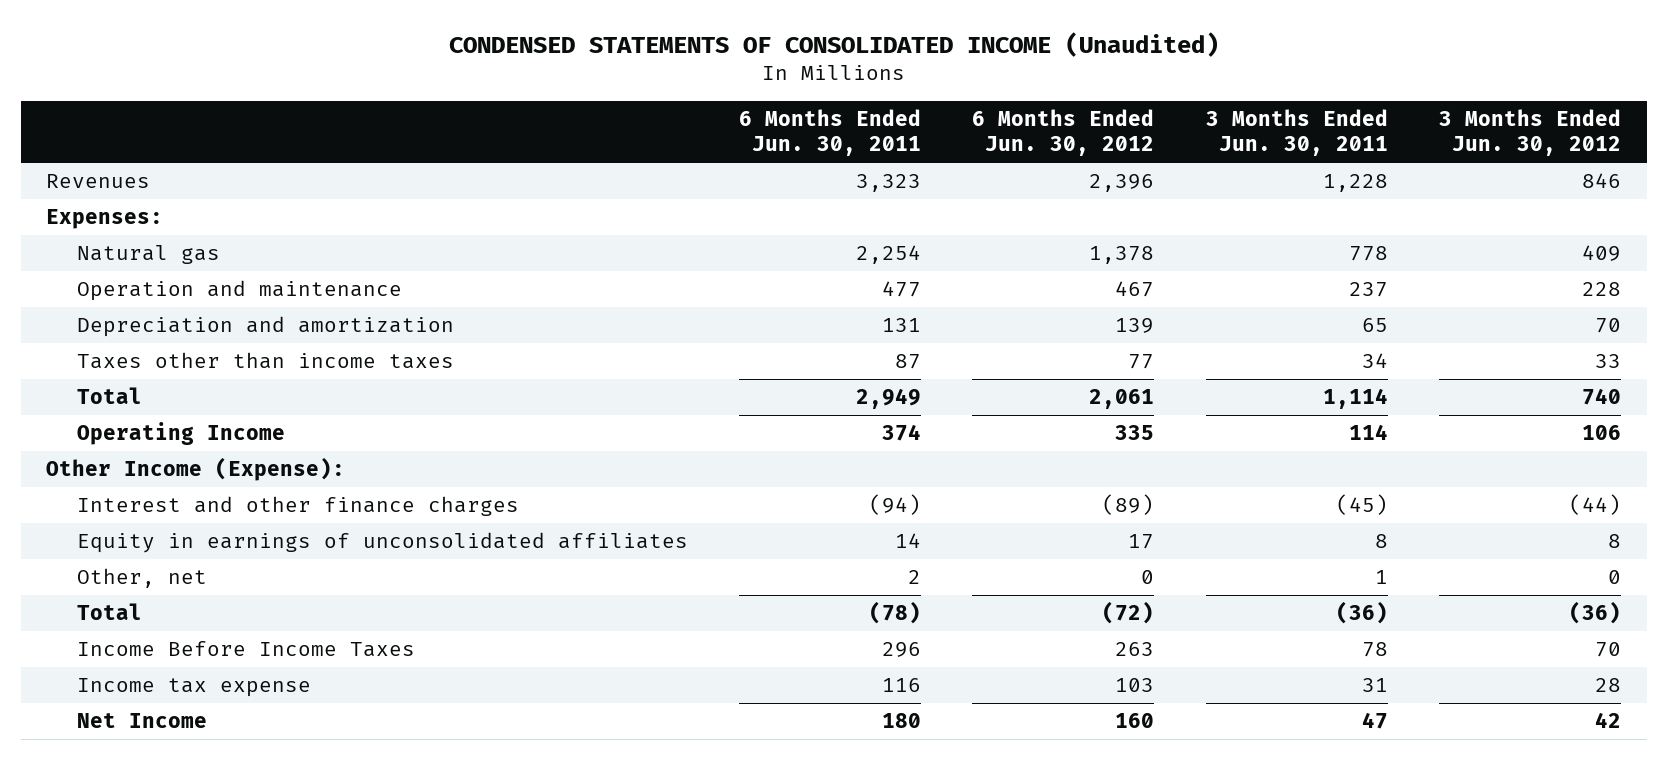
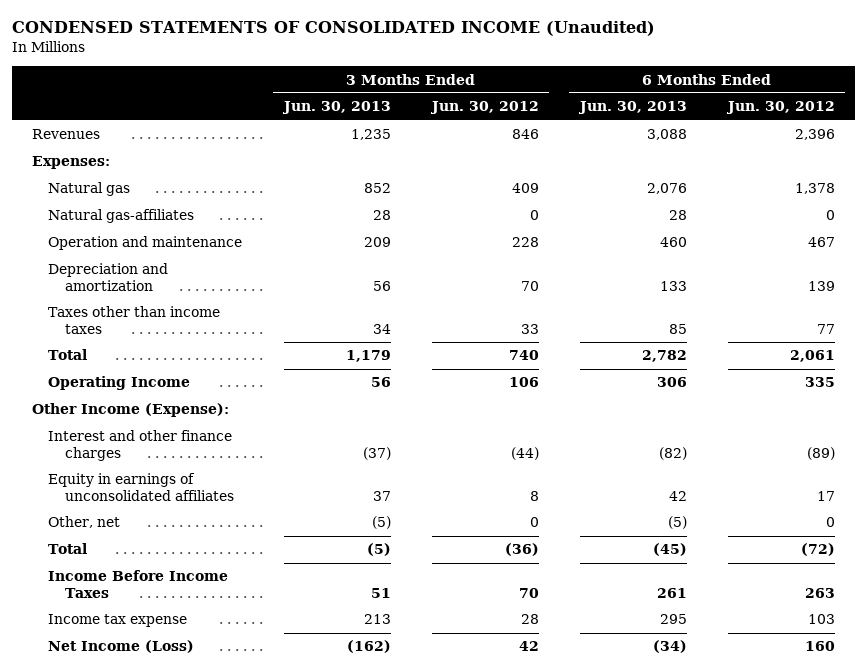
[739,109,922,157] 6 Months Ended Jun. 30, 2011 -> none
[1205,109,1388,157] 3 Months Ended Jun. 30, 2011 -> none
none -> [281,101,391,115] Jun. 30, 2013
none -> [577,101,687,115] Jun. 30, 2013
none -> [48,209,195,224] Natural gas-affiliates
[76,713,207,729] Net Income -> [48,640,195,654] Net Income (Loss)

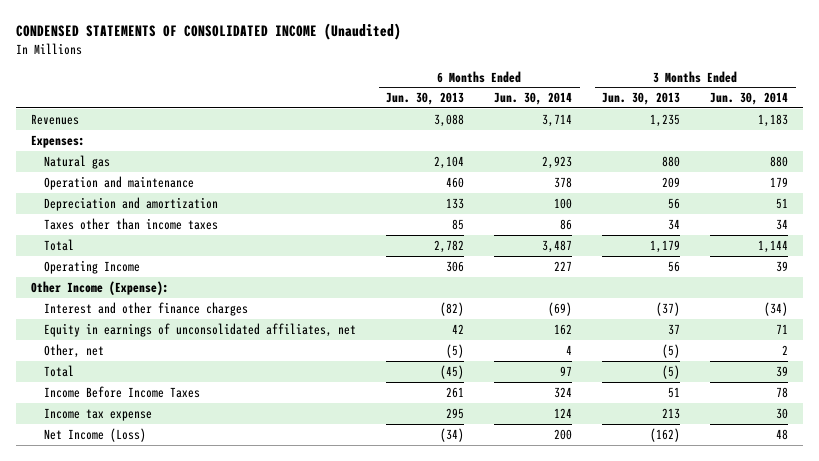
[429,101,539,115] Jun. 30, 2012 -> none
[725,101,835,115] Jun. 30, 2012 -> none
none -> [494,92,573,106] Jun. 30, 2014
none -> [710,92,789,106] Jun. 30, 2014
[48,209,195,224] Natural gas-affiliates -> none
[363,183,391,194] 852 -> [662,155,681,167] 880
[646,183,687,195] 2,076 -> [434,155,465,169] 2,104
[48,473,234,501] Equity in earnings of unconsolidated affiliates -> [44,322,357,337] Equity in earnings of unconsolidated affiliates, net

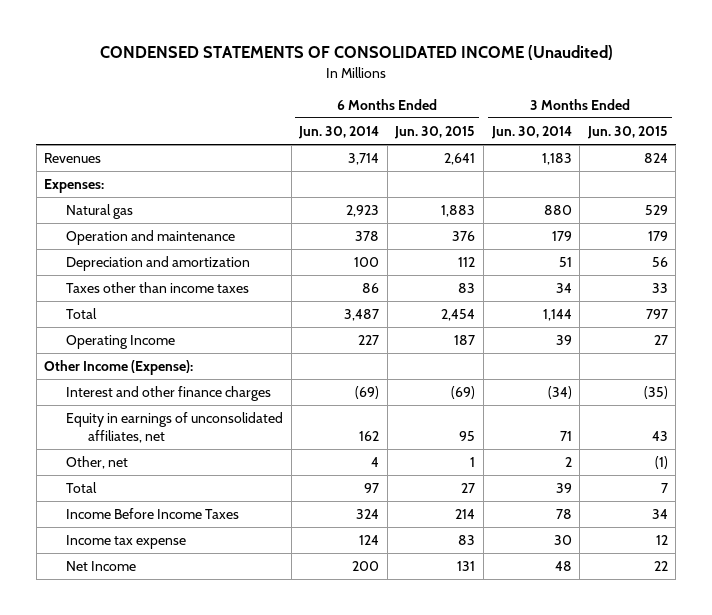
[386,92,465,106] Jun. 30, 2013 -> none
[602,92,681,106] Jun. 30, 2013 -> none
none -> [394,126,476,140] Jun. 30, 2015
none -> [586,126,668,140] Jun. 30, 2015
[44,427,147,442] Net Income (Loss) -> [66,561,137,572] Net Income

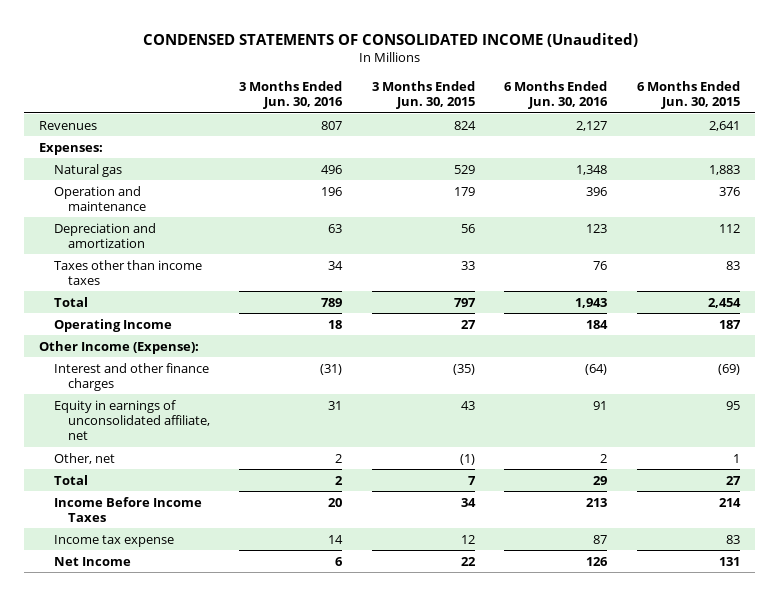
[298,126,380,140] Jun. 30, 2014 -> none
[490,126,572,140] Jun. 30, 2014 -> none
none -> [239,80,344,110] 3 Months Ended Jun. 30, 2016
none -> [504,80,609,110] 6 Months Ended Jun. 30, 2016
[66,412,284,443] Equity in earnings of unconsolidated affiliates, net -> [53,399,210,441] Equity in earnings of unconsolidated affiliate, net

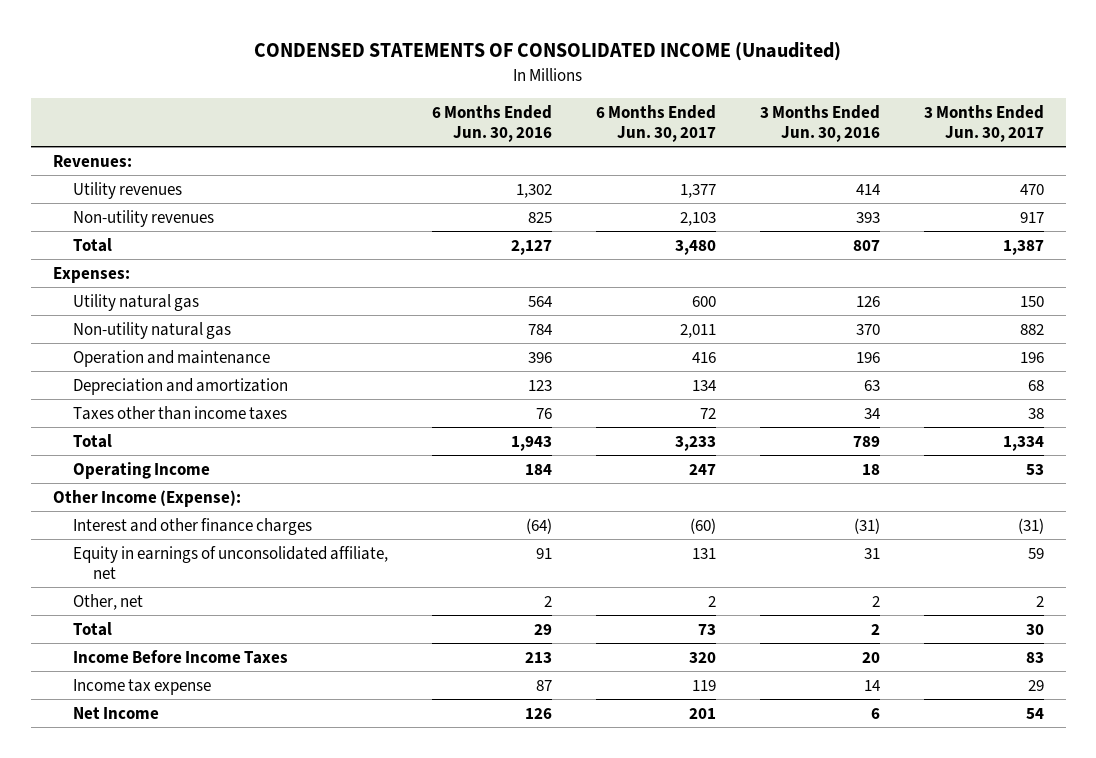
[371,80,475,110] 3 Months Ended Jun. 30, 2015 -> none
[636,80,740,110] 6 Months Ended Jun. 30, 2015 -> none
none -> [595,104,716,142] 6 Months Ended Jun. 30, 2017
none -> [923,104,1044,142] 3 Months Ended Jun. 30, 2017
none -> [52,154,132,167] Revenues:
none -> [72,181,182,199] Utility revenues
none -> [72,209,214,227] Non-utility revenues
[39,120,98,130] Revenues -> [72,237,112,252] Total
none -> [72,293,199,311] Utility natural gas
[53,163,122,177] Natural gas -> [72,321,231,339] Non-utility natural gas
[321,164,343,174] 496 -> [855,323,880,335] 370
[576,164,608,175] 1,348 -> [527,323,552,335] 784

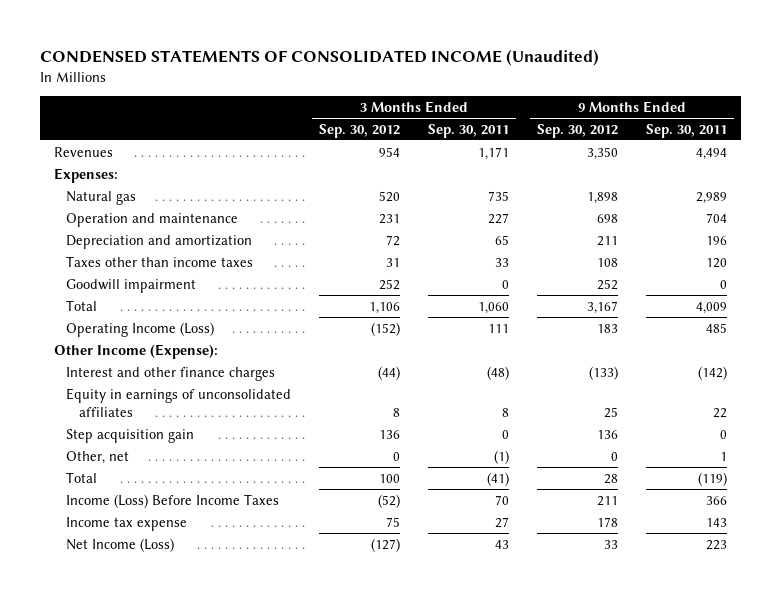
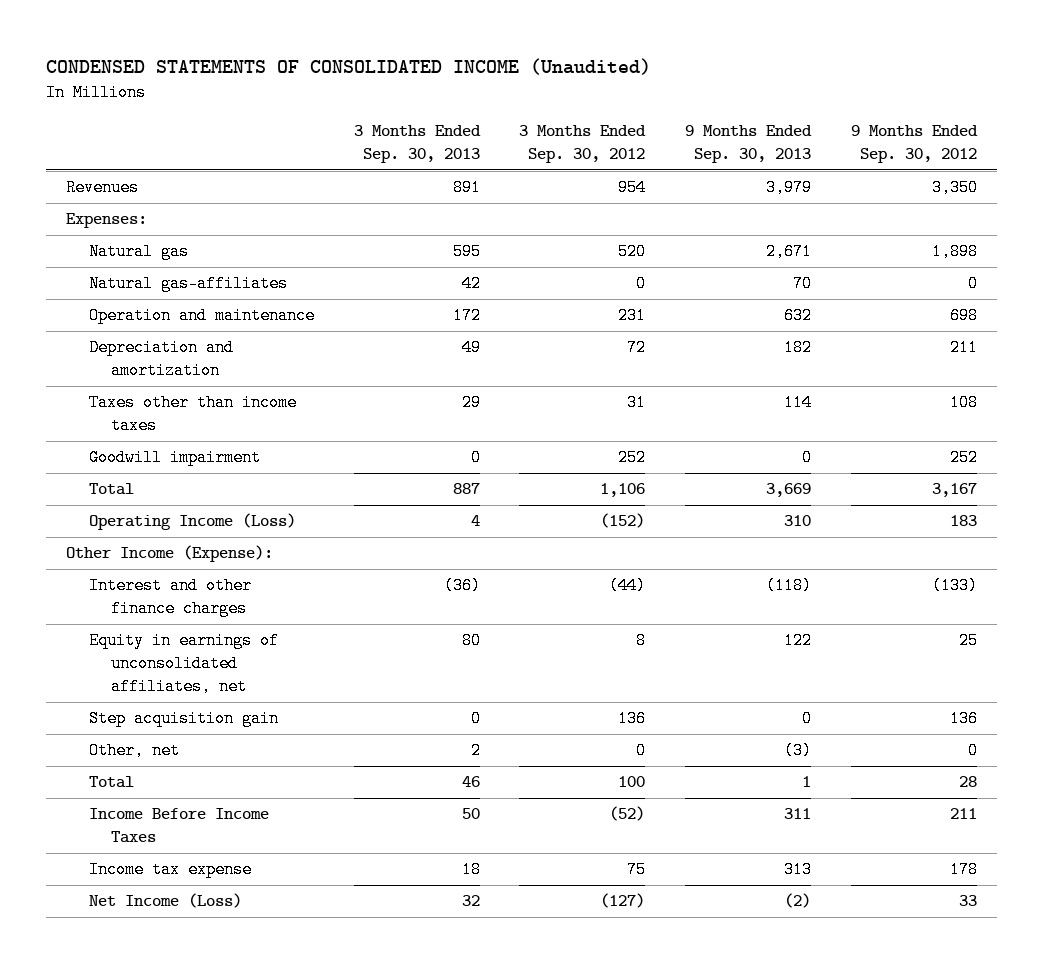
[428,123,510,138] Sep. 30, 2011 -> none
[646,123,728,138] Sep. 30, 2011 -> none
none -> [353,125,481,163] 3 Months Ended Sep. 30, 2013
none -> [685,125,813,163] 9 Months Ended Sep. 30, 2013
none -> [88,275,288,293] Natural gas-affiliates
[66,387,292,417] Equity in earnings of unconsolidated affiliates -> [88,632,279,695] Equity in earnings of unconsolidated affiliates, net
[66,493,280,508] Income (Loss) Before Income Taxes -> [88,808,269,844] Income Before Income Taxes

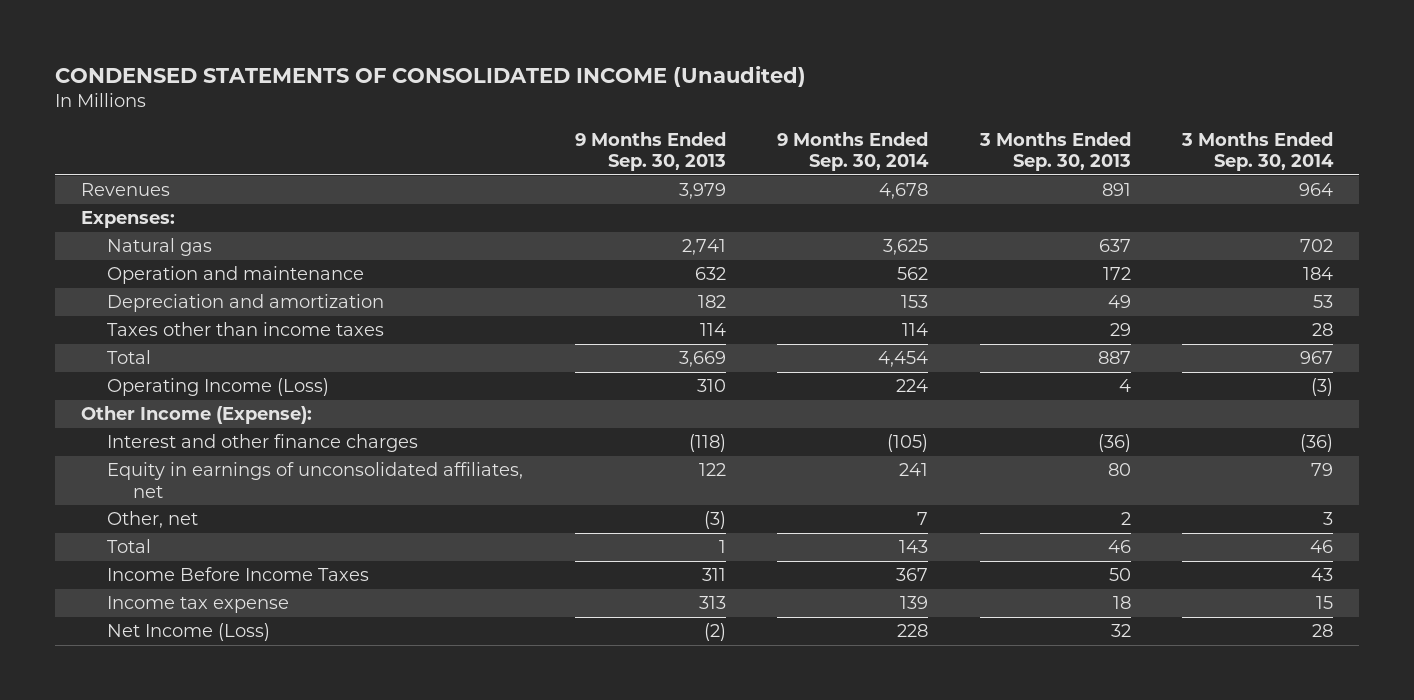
[519,125,647,163] 3 Months Ended Sep. 30, 2012 -> none
[851,125,979,163] 9 Months Ended Sep. 30, 2012 -> none
none -> [777,131,930,172] 9 Months Ended Sep. 30, 2014
none -> [1181,131,1335,172] 3 Months Ended Sep. 30, 2014
[88,275,288,293] Natural gas-affiliates -> none
[452,243,481,261] 595 -> [1098,239,1131,253] 637
[766,243,813,261] 2,671 -> [681,239,726,256] 2,741
[88,449,261,467] Goodwill impairment -> none
[88,710,279,728] Step acquisition gain -> none

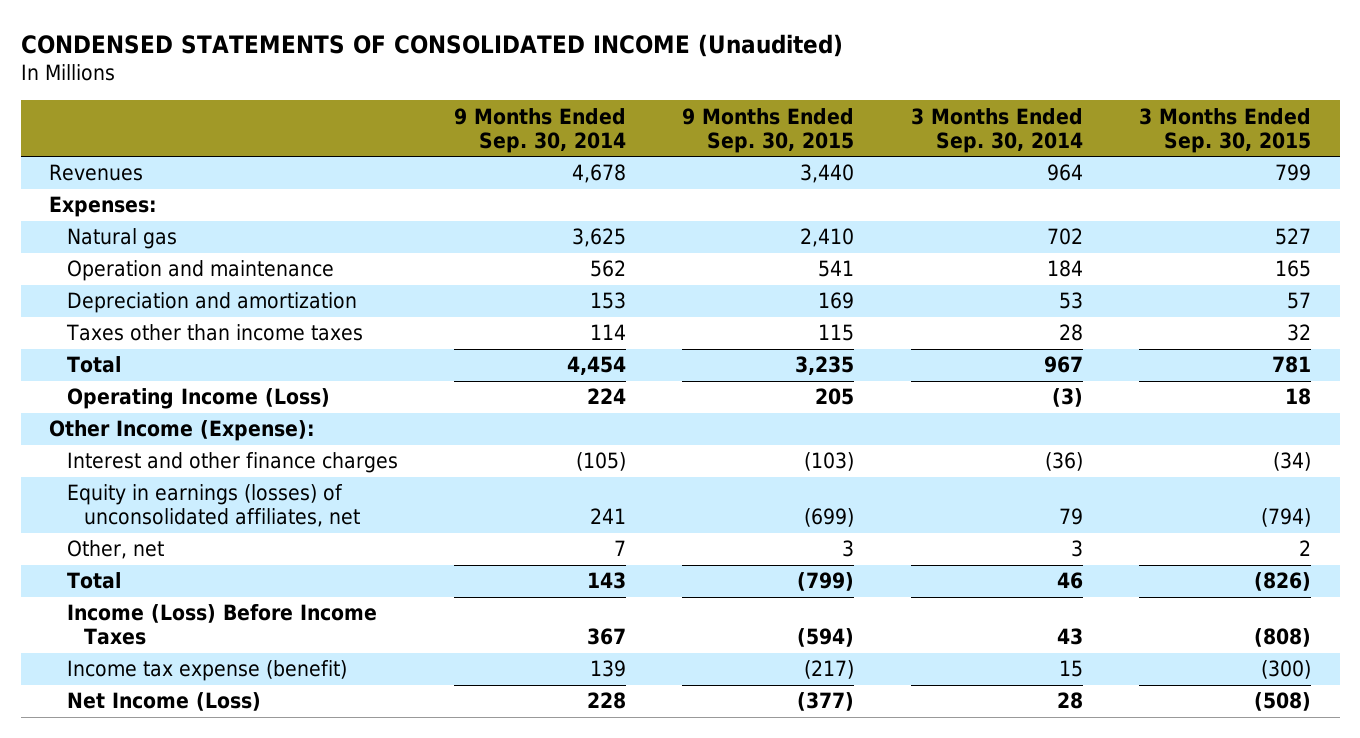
[574,131,726,172] 9 Months Ended Sep. 30, 2013 -> none
[978,131,1131,172] 3 Months Ended Sep. 30, 2013 -> none
none -> [682,107,855,153] 9 Months Ended Sep. 30, 2015
none -> [1139,107,1312,153] 3 Months Ended Sep. 30, 2015
[107,462,524,498] Equity in earnings of unconsolidated affiliates, net -> [66,484,361,528] Equity in earnings (losses) of unconsolidated affiliates, net
[107,567,370,582] Income Before Income Taxes -> [66,604,377,646] Income (Loss) Before Income Taxes
[107,596,290,614] Income tax expense -> [66,660,347,682] Income tax expense (benefit)

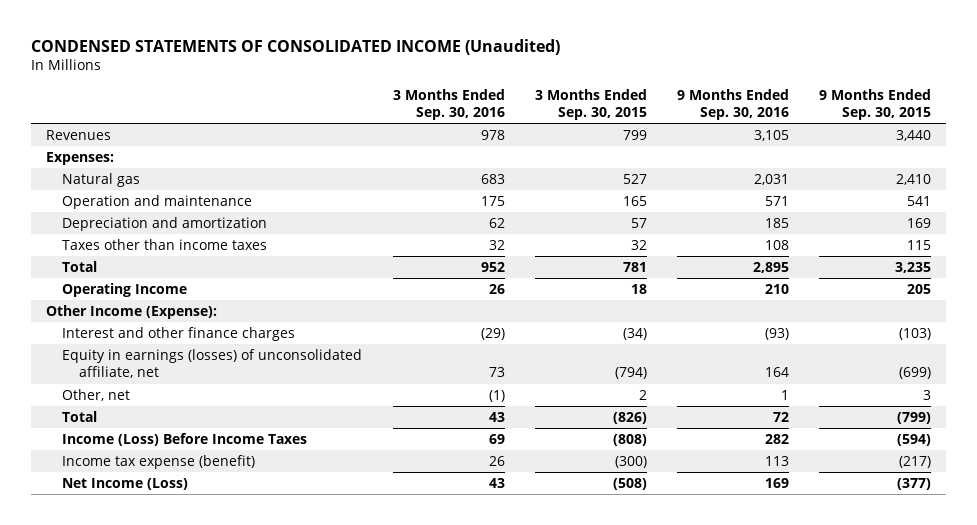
[453,107,626,153] 9 Months Ended Sep. 30, 2014 -> none
[910,107,1083,153] 3 Months Ended Sep. 30, 2014 -> none
none -> [392,88,505,120] 3 Months Ended Sep. 30, 2016
none -> [676,88,789,120] 9 Months Ended Sep. 30, 2016
[66,388,330,410] Operating Income (Loss) -> [62,282,188,297] Operating Income
[66,484,361,528] Equity in earnings (losses) of unconsolidated affiliates, net -> [62,348,363,379] Equity in earnings (losses) of unconsolidated affiliate, net

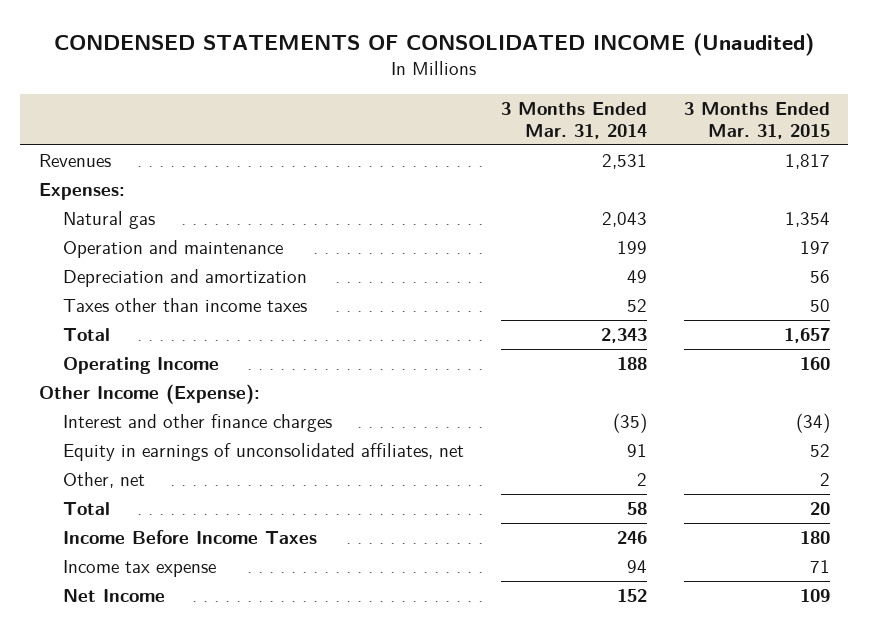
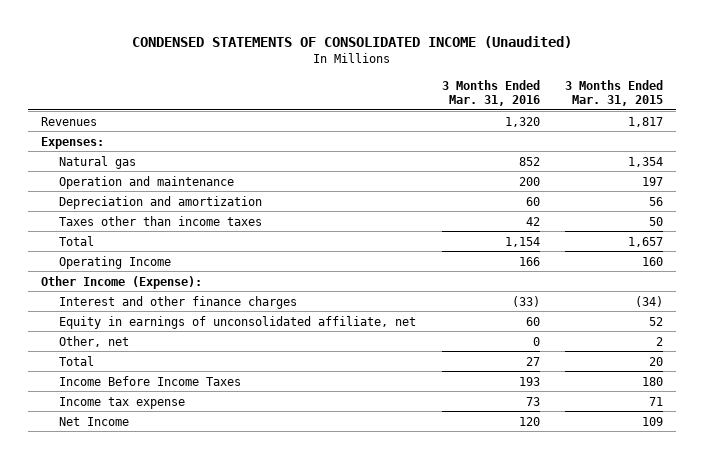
[501,102,648,139] 3 Months Ended Mar. 31, 2014 -> none
none -> [441,79,540,106] 3 Months Ended Mar. 31, 2016
[63,443,465,462] Equity in earnings of unconsolidated affiliates, net -> [59,315,417,329] Equity in earnings of unconsolidated affiliate, net

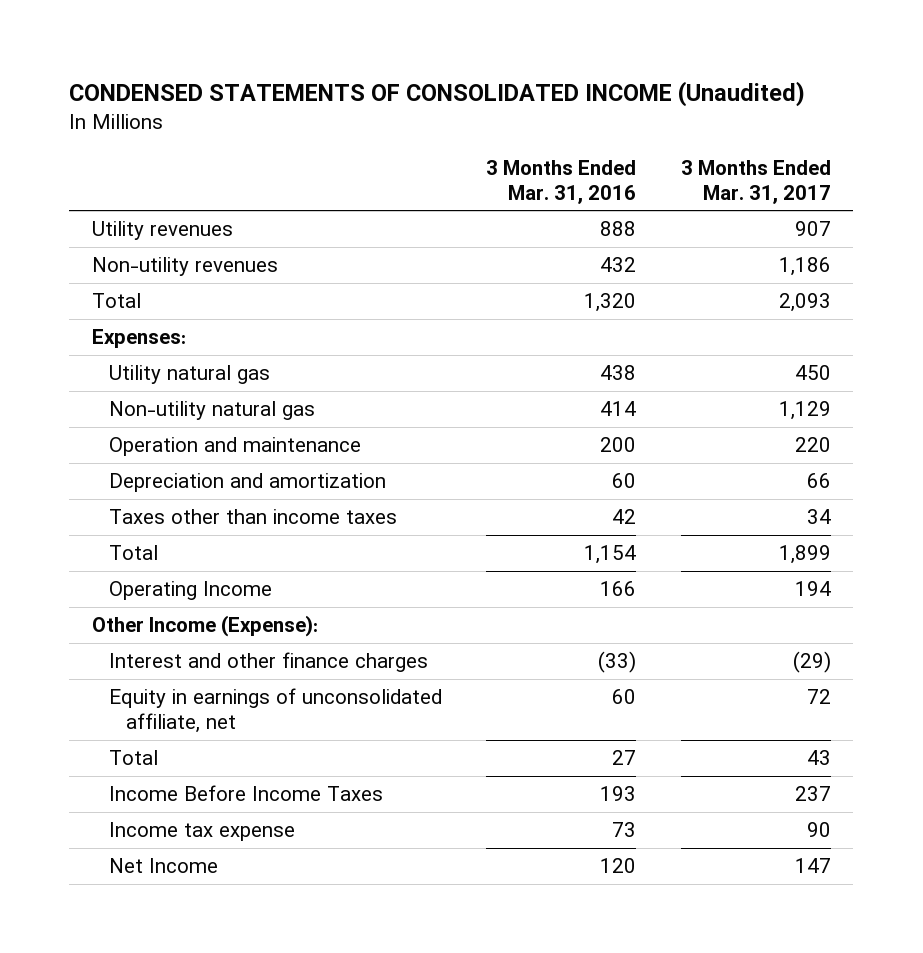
[565,79,664,106] 3 Months Ended Mar. 31, 2015 -> none
none -> [680,159,831,204] 3 Months Ended Mar. 31, 2017
none -> [91,221,233,241] Utility revenues
none -> [91,257,278,277] Non-utility revenues
[41,116,98,126] Revenues -> [91,293,141,309] Total
none -> [109,365,271,385] Utility natural gas
[59,155,137,169] Natural gas -> [109,401,316,421] Non-utility natural gas
[518,156,540,166] 852 -> [600,401,637,417] 414
[59,335,130,347] Other, net -> none

